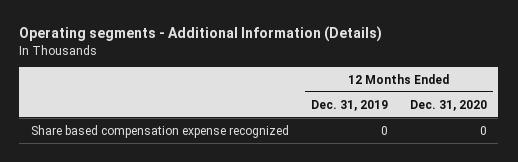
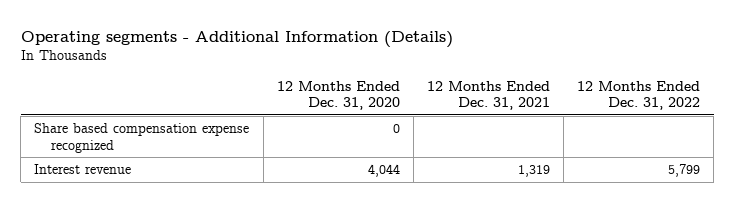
[310,99,388,111] Dec. 31, 2019 -> none
none -> [426,80,550,111] 12 Months Ended Dec. 31, 2021
none -> [576,80,700,111] 12 Months Ended Dec. 31, 2022
none -> [34,164,132,175] Interest revenue

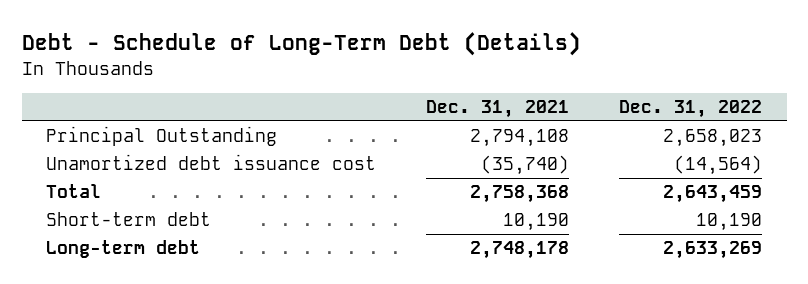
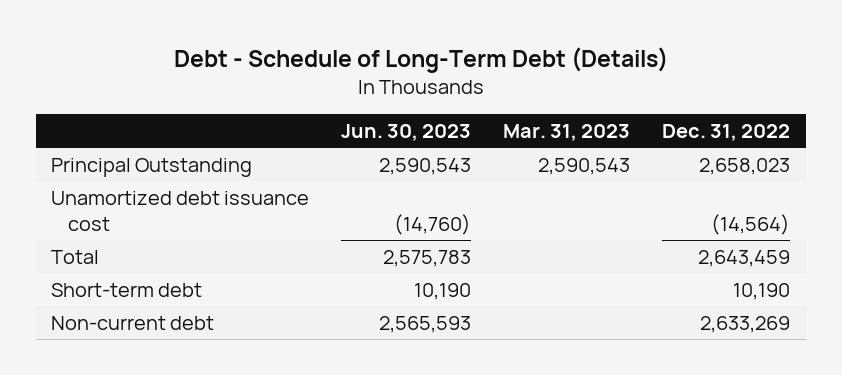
[426,100,570,119] Dec. 31, 2021 -> none
none -> [341,124,472,142] Jun. 30, 2023
none -> [503,124,631,142] Mar. 31, 2023
[46,240,201,259] Long-term debt -> [51,315,215,330] Non-current debt

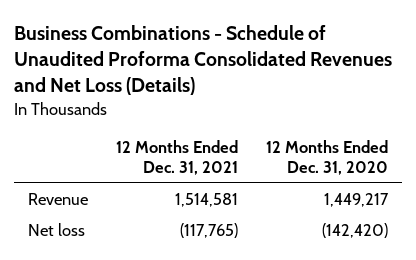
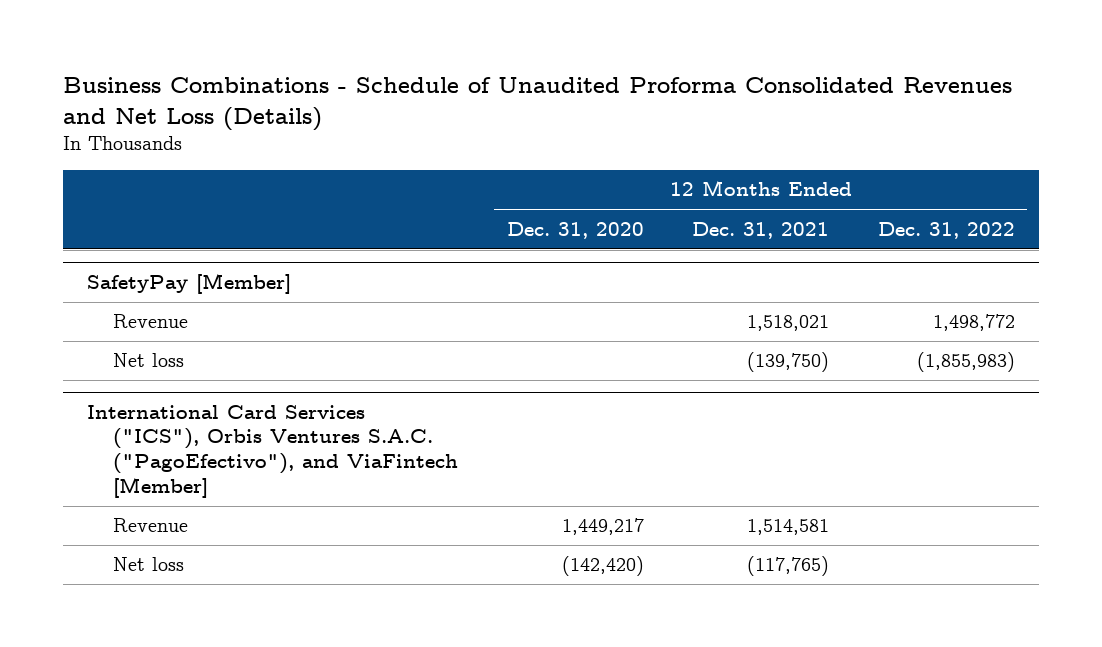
none -> [877,221,1015,239] Dec. 31, 2022
none -> [87,272,292,294] SafetyPay [Member]
none -> [113,314,189,329] Revenue
none -> [113,353,185,368] Net loss
none -> [87,404,459,498] International Card Services ("ICS"), Orbis Ventures S.A.C. ("PagoEfectivo"), and ViaFintech [Member]

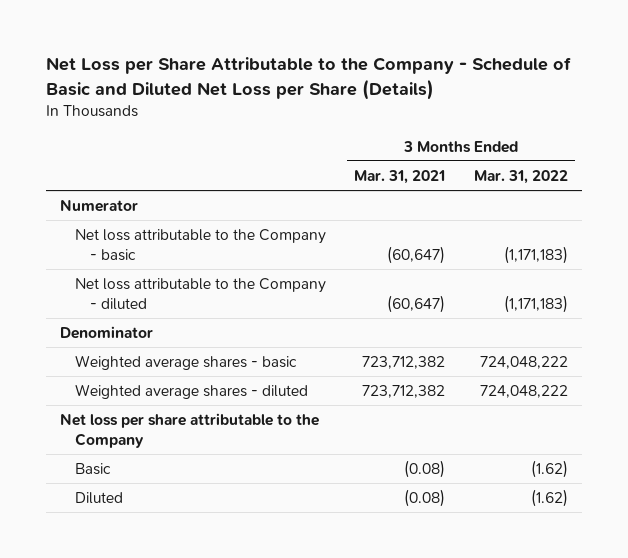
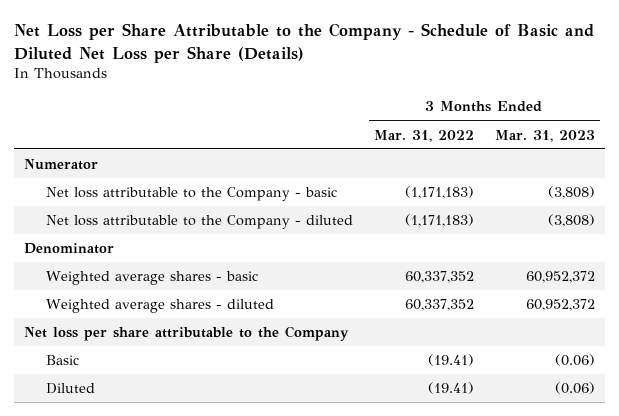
[354,170,446,185] Mar. 31, 2021 -> none
none -> [494,129,595,142] Mar. 31, 2023
[479,356,568,370] 724,048,222 -> [405,271,475,284] 60,337,352
[479,385,568,399] 724,048,222 -> [405,299,475,312] 60,337,352
[530,460,568,479] (1.62) -> [428,354,475,367] (19.41)
[530,489,568,508] (1.62) -> [428,382,475,395] (19.41)

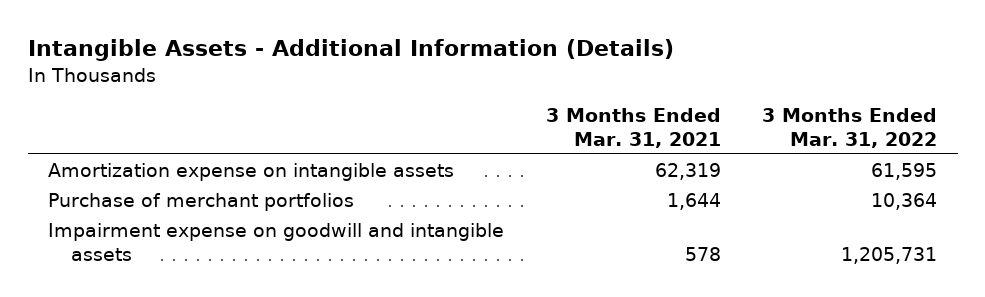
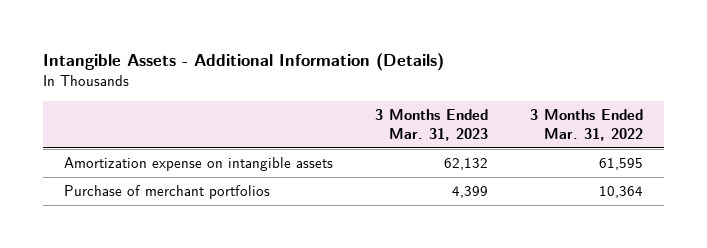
[545,107,721,148] 3 Months Ended Mar. 31, 2021 -> none
none -> [374,109,488,141] 3 Months Ended Mar. 31, 2023
[48,222,505,261] Impairment expense on goodwill and intangible assets -> none

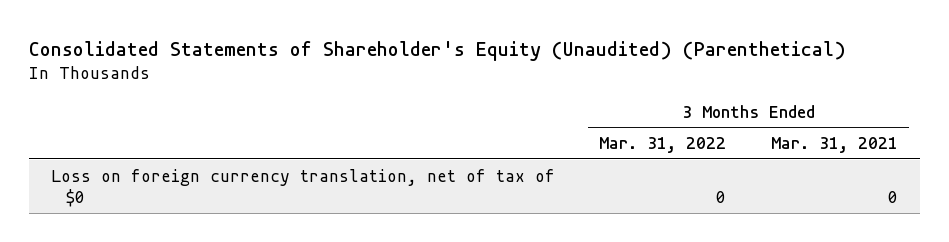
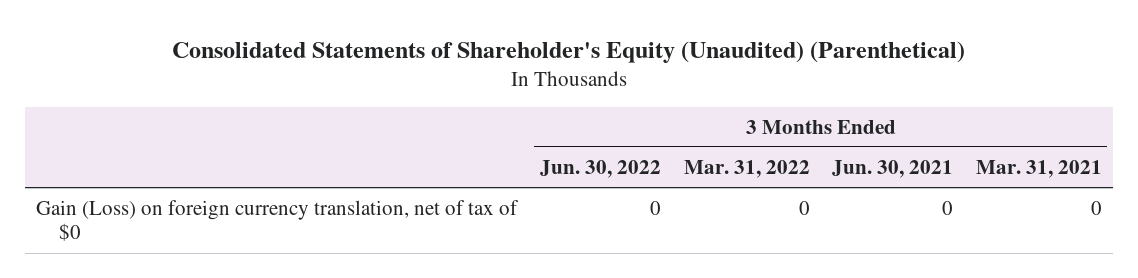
none -> [539,159,661,178] Jun. 30, 2022
none -> [832,159,954,178] Jun. 30, 2021
[51,168,556,208] Loss on foreign currency translation, net of tax of $0 -> [36,199,520,242] Gain (Loss) on foreign currency translation, net of tax of $0

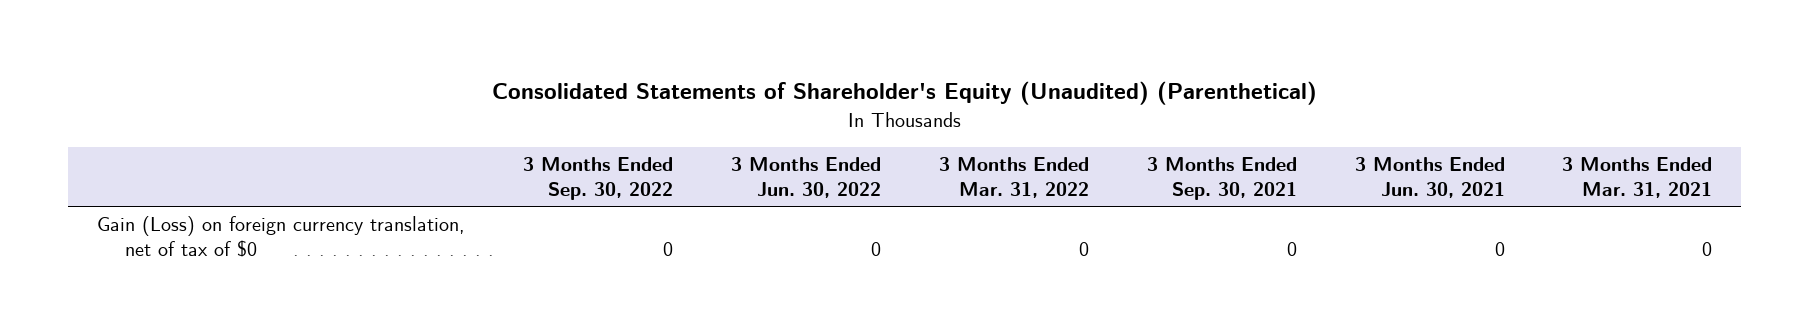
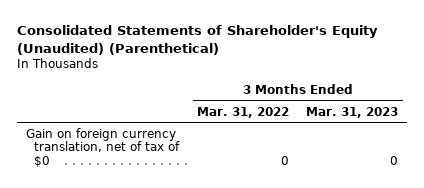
[522,157,673,201] 3 Months Ended Sep. 30, 2022 -> none
[730,157,881,199] 3 Months Ended Jun. 30, 2022 -> none
[1146,157,1297,201] 3 Months Ended Sep. 30, 2021 -> none
[1354,157,1505,199] 3 Months Ended Jun. 30, 2021 -> none
[1562,157,1713,199] 3 Months Ended Mar. 31, 2021 -> none
none -> [306,106,399,118] Mar. 31, 2023
[97,216,466,258] Gain (Loss) on foreign currency translation, net of tax of $0 -> [26,127,181,167] Gain on foreign currency translation, net of tax of $0

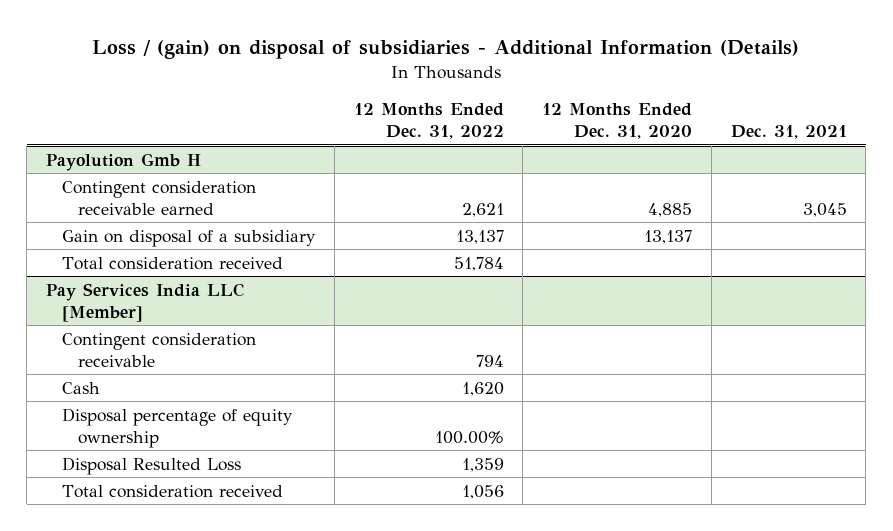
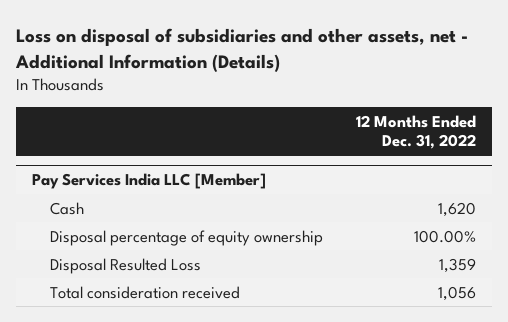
[92,40,800,60] Loss / (gain) on disposal of subsidiaries - Additional Information (Details) -> [15,28,469,72] Loss on disposal of subsidiaries and other assets, net - Additional Information (Details)
[542,102,693,140] 12 Months Ended Dec. 31, 2020 -> none
[730,125,847,140] Dec. 31, 2021 -> none
[46,152,202,171] Payolution Gmb H -> none
[62,180,257,216] Contingent consideration receivable earned -> none
[62,229,317,247] Gain on disposal of a subsidiary -> none
[62,256,284,270] Total consideration received -> none
[62,332,257,368] Contingent consideration receivable -> none

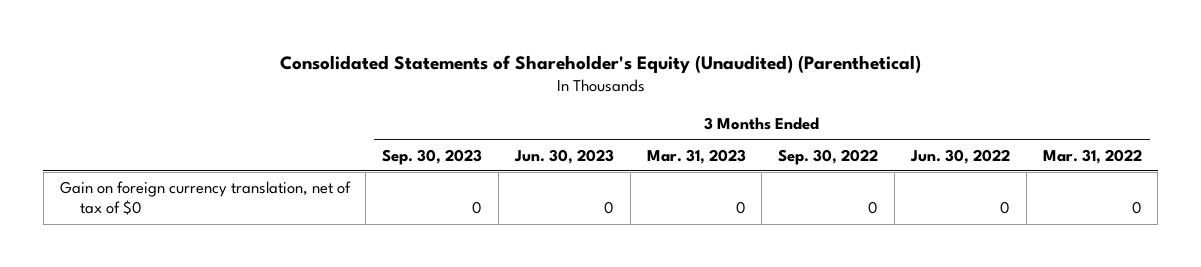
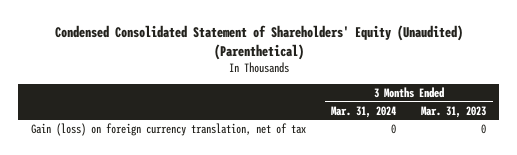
[279,54,921,73] Consolidated Statements of Shareholder's Equity (Unaudited) (Parenthetical) -> [54,25,463,60] Condensed Consolidated Statement of Shareholders' Equity (Unaudited) (Parenthetical)
[382,148,483,165] Sep. 30, 2023 -> none
[513,148,614,164] Jun. 30, 2023 -> none
[778,148,879,165] Sep. 30, 2022 -> none
[909,148,1010,164] Jun. 30, 2022 -> none
[1042,148,1142,164] Mar. 31, 2022 -> none
none -> [331,105,397,118] Mar. 31, 2024
[59,181,351,216] Gain on foreign currency translation, net of tax of $0 -> [30,122,306,136] Gain (loss) on foreign currency translation, net of tax

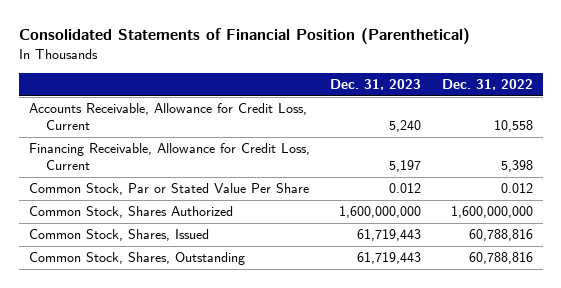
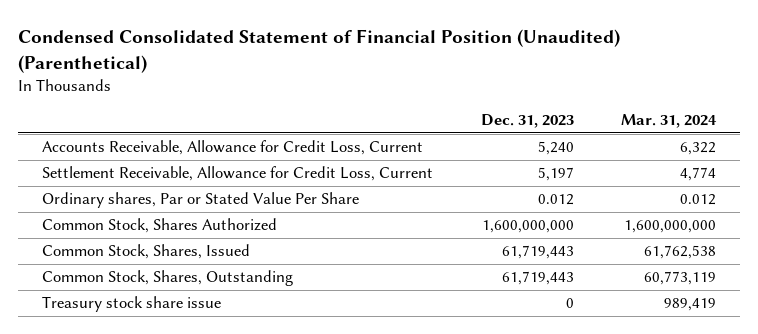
[18,28,470,45] Consolidated Statements of Financial Position (Parenthetical) -> [17,29,620,73] Condensed Consolidated Statement of Financial Position (Unaudited) (Parenthetical)
[441,79,533,91] Dec. 31, 2022 -> none
none -> [621,114,718,129] Mar. 31, 2024
[28,143,310,171] Financing Receivable, Allowance for Credit Loss, Current -> [41,166,433,182] Settlement Receivable, Allowance for Credit Loss, Current
[28,183,309,196] Common Stock, Par or Stated Value Per Share -> [41,192,359,209] Ordinary shares, Par or Stated Value Per Share
none -> [41,296,221,313] Treasury stock share issue

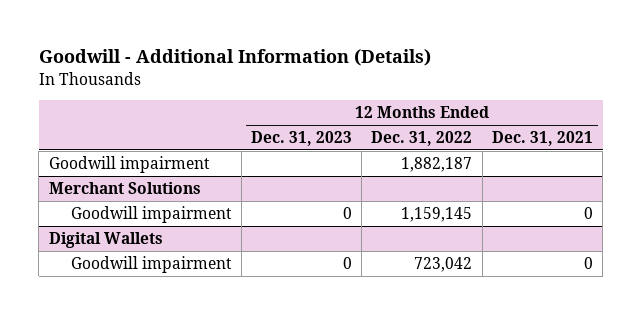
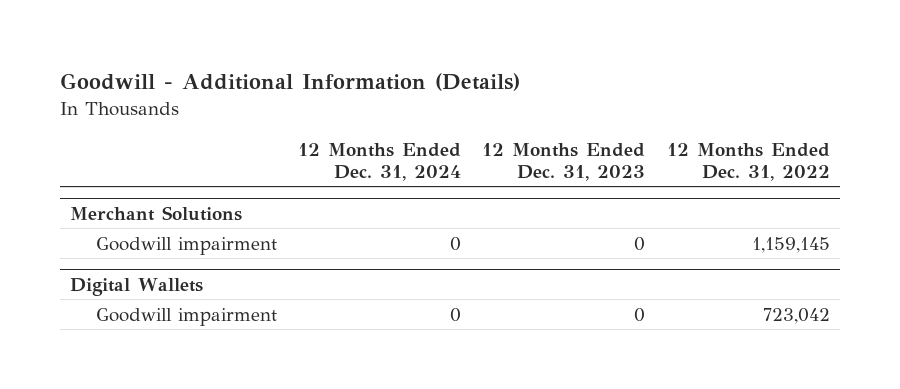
[491,131,593,147] Dec. 31, 2021 -> none
none -> [298,142,462,182] 12 Months Ended Dec. 31, 2024
[48,156,210,174] Goodwill impairment -> none

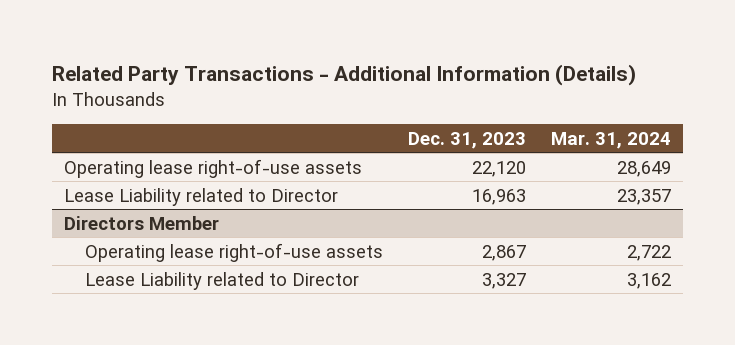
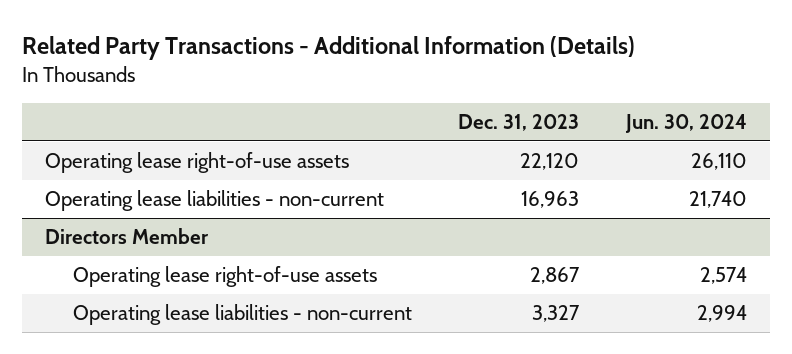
[550,131,671,149] Mar. 31, 2024 -> none
none -> [624,113,747,133] Jun. 30, 2024
[64,187,339,206] Lease Liability related to Director -> [45,190,385,212] Operating lease liabilities - non-current
[84,271,359,290] Lease Liability related to Director -> [73,304,413,326] Operating lease liabilities - non-current

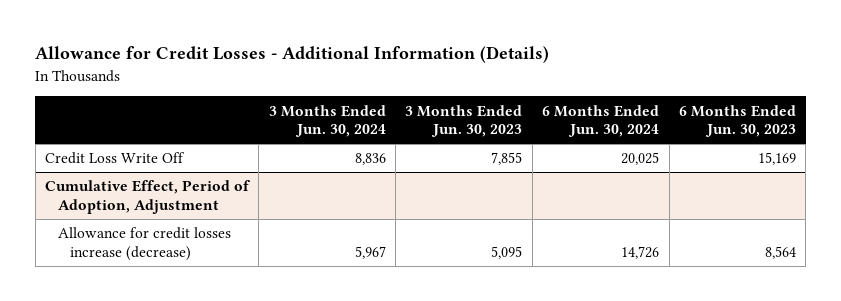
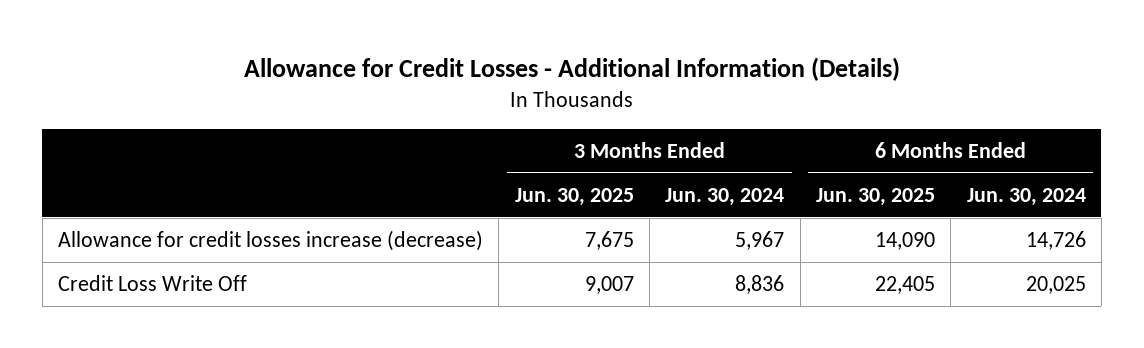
[405,104,523,138] 3 Months Ended Jun. 30, 2023 -> none
[678,104,796,138] 6 Months Ended Jun. 30, 2023 -> none
none -> [514,188,634,207] Jun. 30, 2025
none -> [815,188,935,207] Jun. 30, 2025
[44,180,250,214] Cumulative Effect, Period of Adoption, Adjustment -> none
[44,152,185,165] Credit Loss Write Off -> [58,275,248,292] Credit Loss Write Off

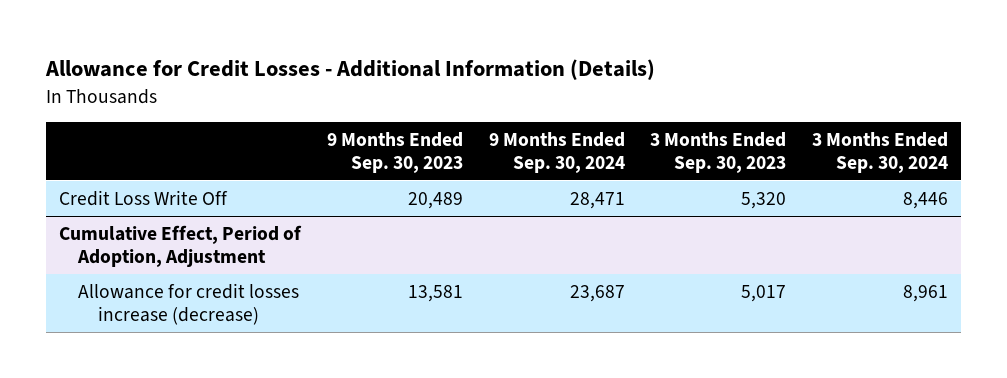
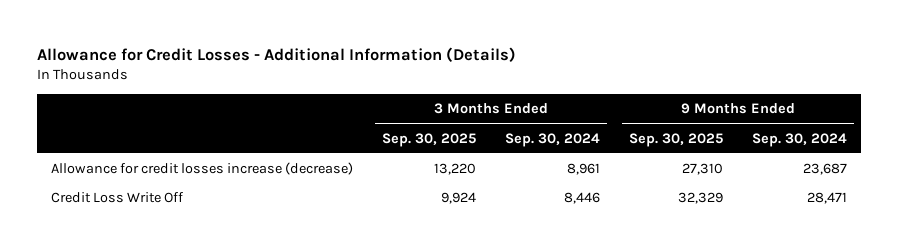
[326,131,463,173] 9 Months Ended Sep. 30, 2023 -> none
[650,131,787,173] 3 Months Ended Sep. 30, 2023 -> none
none -> [382,132,477,147] Sep. 30, 2025
none -> [628,132,723,147] Sep. 30, 2025
[58,224,302,267] Cumulative Effect, Period of Adoption, Adjustment -> none
[58,189,228,206] Credit Loss Write Off -> [51,192,185,204] Credit Loss Write Off

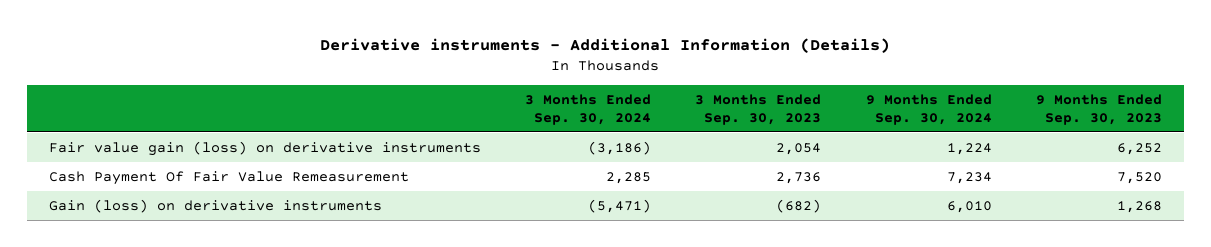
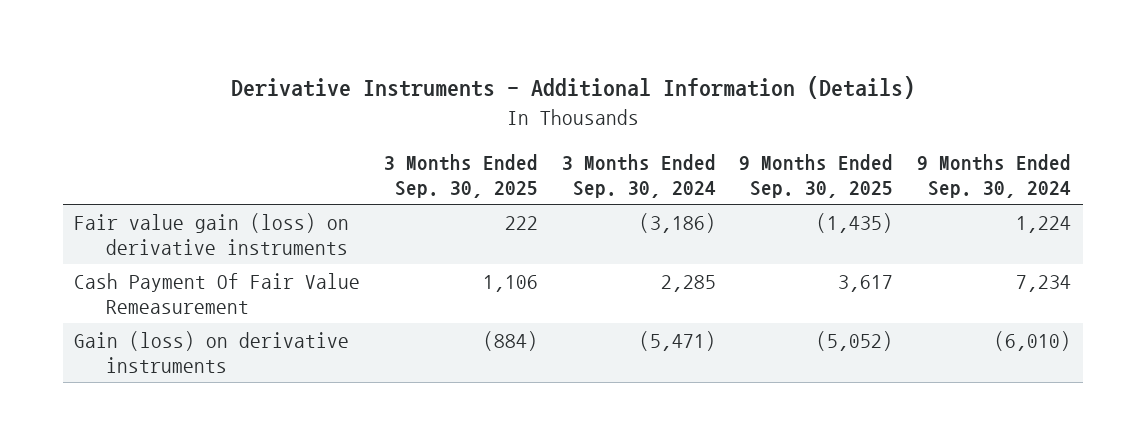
[320,38,891,54] Derivative instruments - Additional Information (Details) -> [230,76,915,100] Derivative Instruments - Additional Information (Details)
[695,93,822,125] 3 Months Ended Sep. 30, 2023 -> none
[1035,93,1162,125] 9 Months Ended Sep. 30, 2023 -> none
none -> [384,153,539,198] 3 Months Ended Sep. 30, 2025
none -> [739,153,894,198] 9 Months Ended Sep. 30, 2025
[946,201,992,214] 6,010 -> [994,330,1072,351] (6,010)

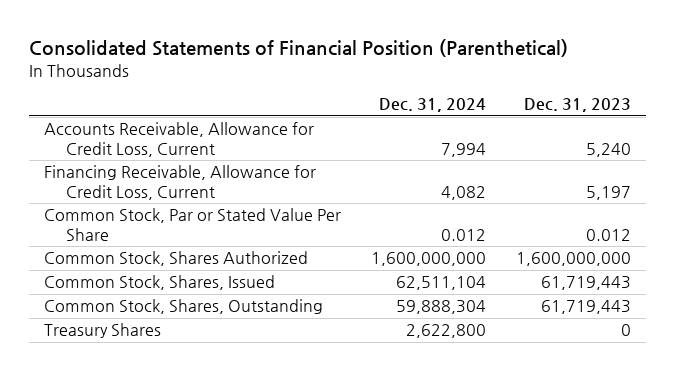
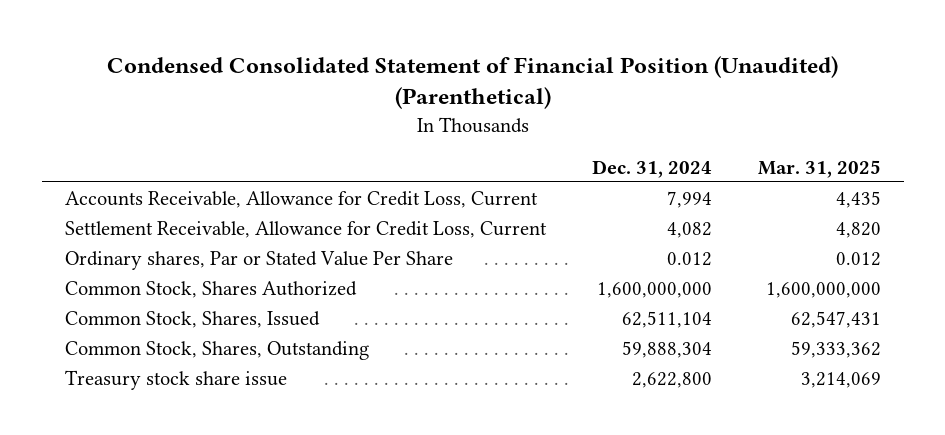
[28,39,568,58] Consolidated Statements of Financial Position (Parenthetical) -> [106,56,838,110] Condensed Consolidated Statement of Financial Position (Unaudited) (Parenthetical)
[523,98,631,113] Dec. 31, 2023 -> none
none -> [757,159,881,178] Mar. 31, 2025
[43,165,316,200] Financing Receivable, Allowance for Credit Loss, Current -> [64,220,547,238] Settlement Receivable, Allowance for Credit Loss, Current
[43,208,341,241] Common Stock, Par or Stated Value Per Share -> [64,250,453,270] Ordinary shares, Par or Stated Value Per Share
[43,323,161,339] Treasury Shares -> [64,369,287,390] Treasury stock share issue

